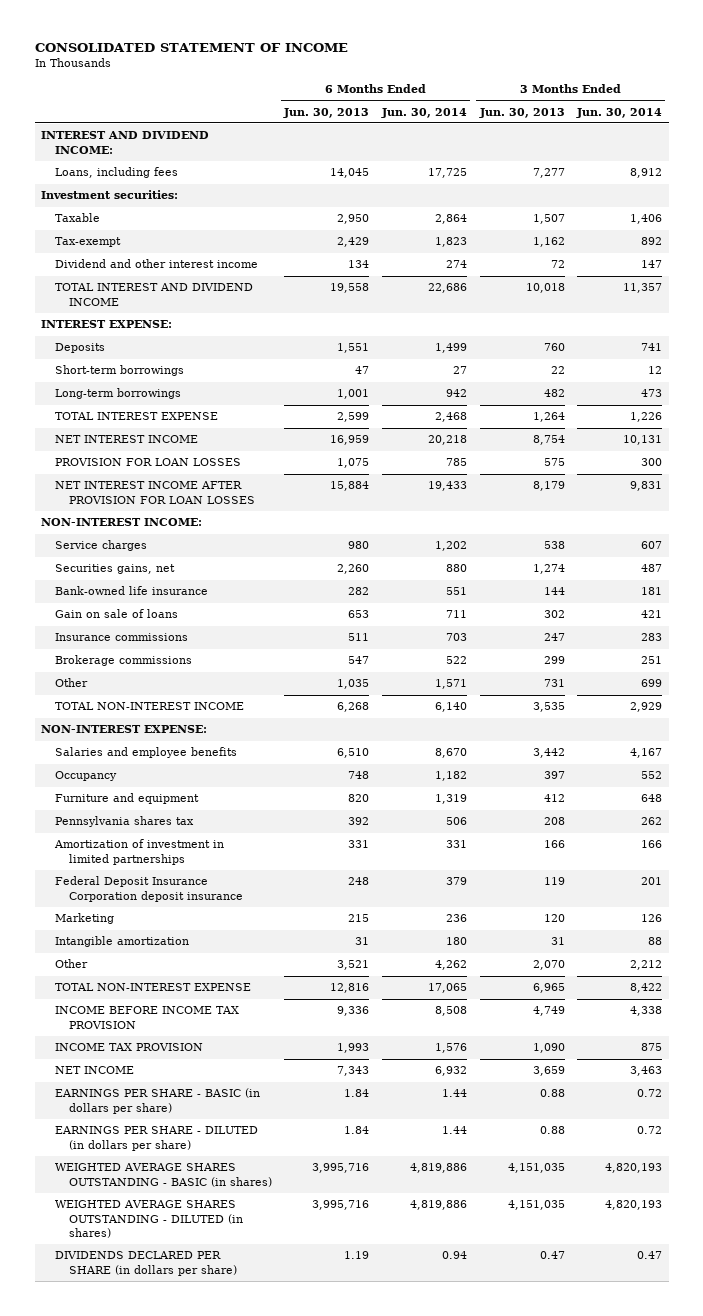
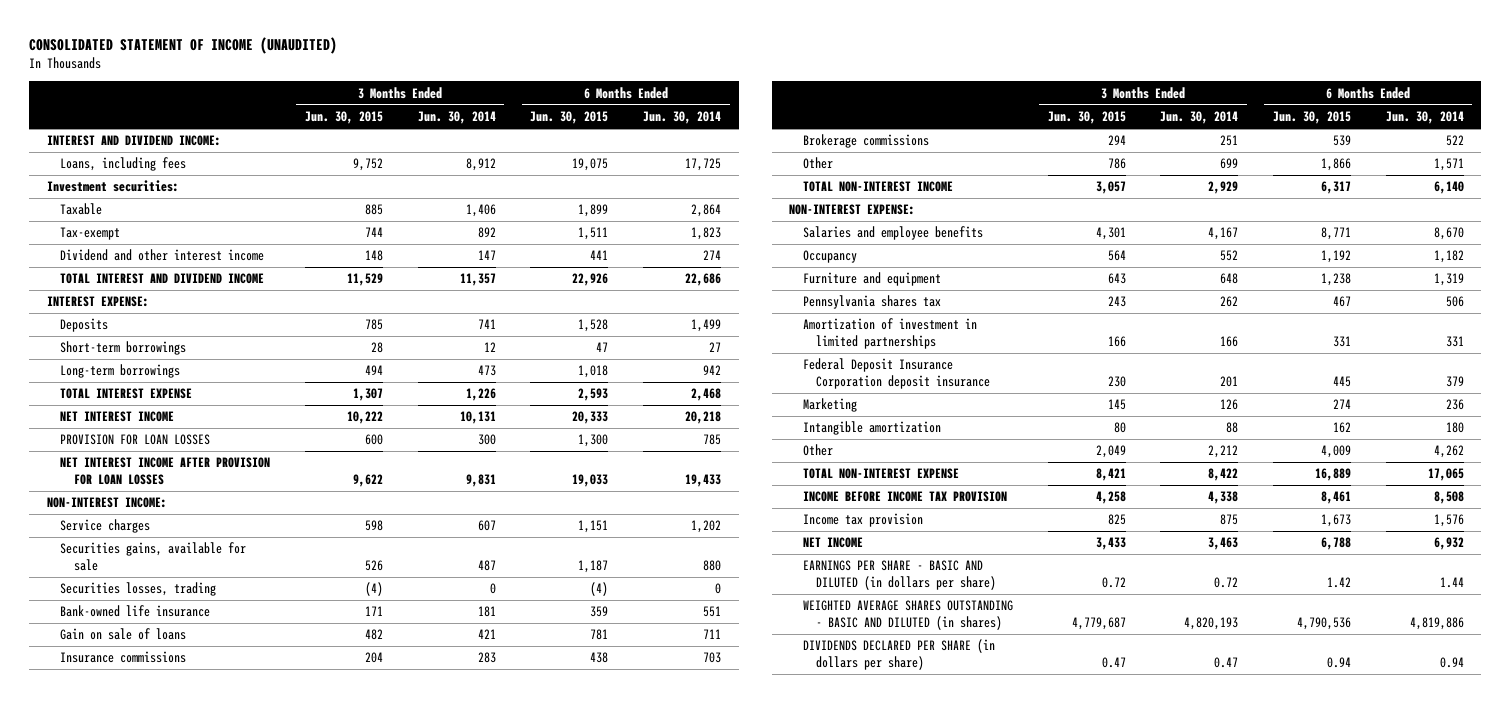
[34,42,348,52] CONSOLIDATED STATEMENT OF INCOME -> [29,37,338,55] CONSOLIDATED STATEMENT OF INCOME (UNAUDITED)
[283,107,370,118] Jun. 30, 2013 -> none
[478,107,565,118] Jun. 30, 2013 -> none
none -> [304,111,383,125] Jun. 30, 2015
none -> [530,111,609,125] Jun. 30, 2015
[54,564,175,575] Securities gains, net -> [60,542,247,571] Securities gains, available for sale
none -> [60,582,217,597] Securities losses, trading
[54,1043,203,1052] INCOME TAX PROVISION -> [802,513,923,528] Income tax provision
[54,1126,258,1151] EARNINGS PER SHARE - DILUTED (in dollars per share) -> none
[54,1200,243,1238] WEIGHTED AVERAGE SHARES OUTSTANDING - DILUTED (in shares) -> none
[54,1088,260,1114] EARNINGS PER SHARE - BASIC (in dollars per share) -> [802,560,997,590] EARNINGS PER SHARE - BASIC AND DILUTED (in dollars per share)
[54,1163,272,1187] WEIGHTED AVERAGE SHARES OUTSTANDING - BASIC (in shares) -> [802,600,1013,630] WEIGHTED AVERAGE SHARES OUTSTANDING - BASIC AND DILUTED (in shares)

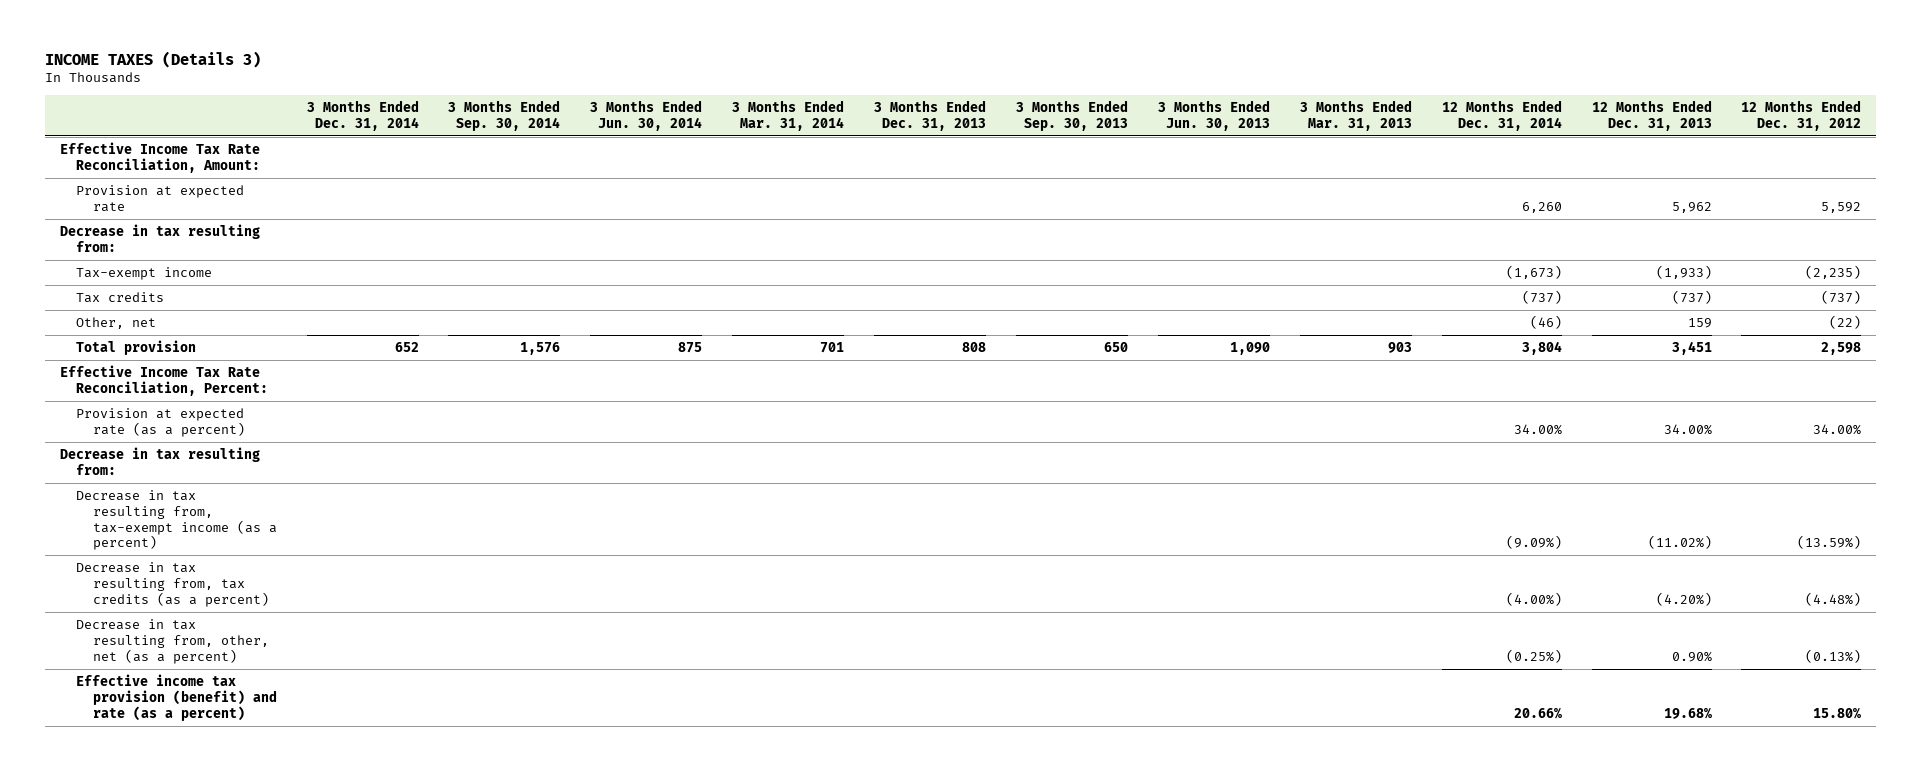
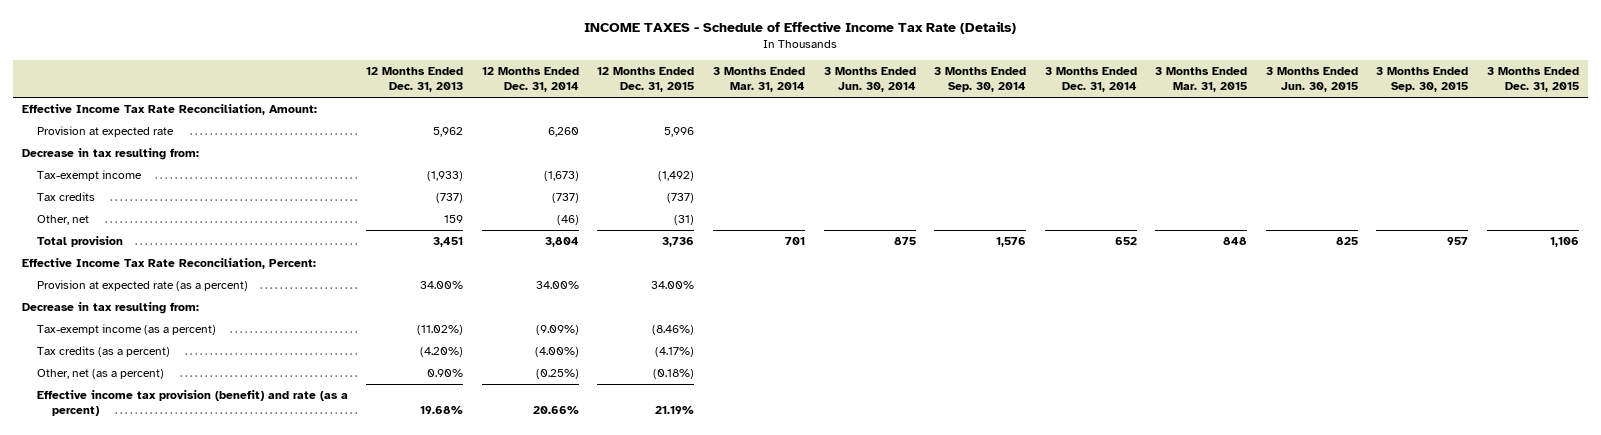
[44,50,261,68] INCOME TAXES (Details 3) -> [584,20,1017,34] INCOME TAXES - Schedule of Effective Income Tax Rate (Details)
[874,99,987,131] 3 Months Ended Dec. 31, 2013 -> none
[1015,99,1128,131] 3 Months Ended Sep. 30, 2013 -> none
[1157,99,1270,131] 3 Months Ended Jun. 30, 2013 -> none
[1299,99,1412,131] 3 Months Ended Mar. 31, 2013 -> none
[1741,99,1862,131] 12 Months Ended Dec. 31, 2012 -> none
none -> [597,67,695,93] 12 Months Ended Dec. 31, 2015
none -> [1155,67,1248,93] 3 Months Ended Mar. 31, 2015
none -> [1265,67,1358,93] 3 Months Ended Jun. 30, 2015
none -> [1376,67,1469,93] 3 Months Ended Sep. 30, 2015
none -> [1486,67,1579,93] 3 Months Ended Dec. 31, 2015
[76,489,277,551] Decrease in tax resulting from, tax-exempt income (as a percent) -> [36,324,216,336] Tax-exempt income (as a percent)
[76,561,269,607] Decrease in tax resulting from, tax credits (as a percent) -> [36,346,170,358] Tax credits (as a percent)
[76,618,269,664] Decrease in tax resulting from, other, net (as a percent) -> [36,369,164,380] Other, net (as a percent)

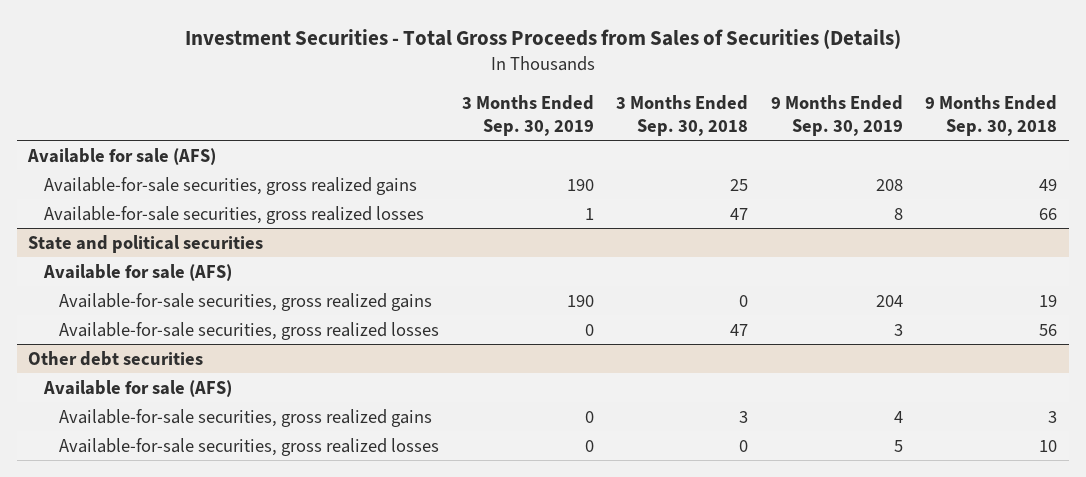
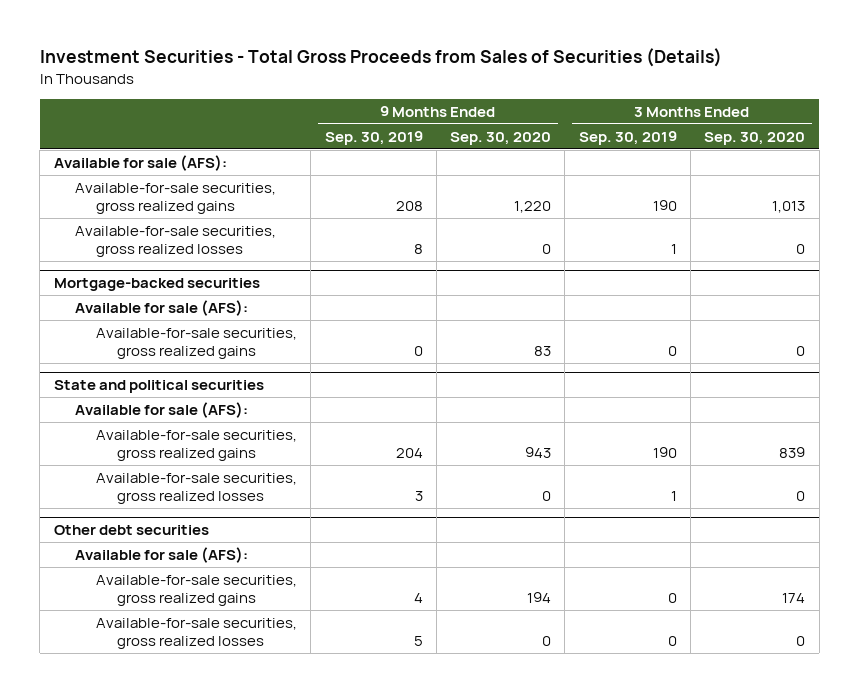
[616,94,749,136] 3 Months Ended Sep. 30, 2018 -> none
[925,94,1058,136] 9 Months Ended Sep. 30, 2018 -> none
none -> [450,131,552,145] Sep. 30, 2020
none -> [704,131,806,145] Sep. 30, 2020
[27,147,217,165] Available for sale (AFS) -> [53,154,227,171] Available for sale (AFS):
none -> [53,278,260,292] Mortgage-backed securities
none -> [74,299,248,316] Available for sale (AFS):
none -> [96,327,298,360] Available-for-sale securities, gross realized gains
[42,263,232,281] Available for sale (AFS) -> [74,401,248,418] Available for sale (AFS):
[584,323,594,336] 0 -> [670,491,677,502] 1
[42,379,232,397] Available for sale (AFS) -> [74,546,248,563] Available for sale (AFS):

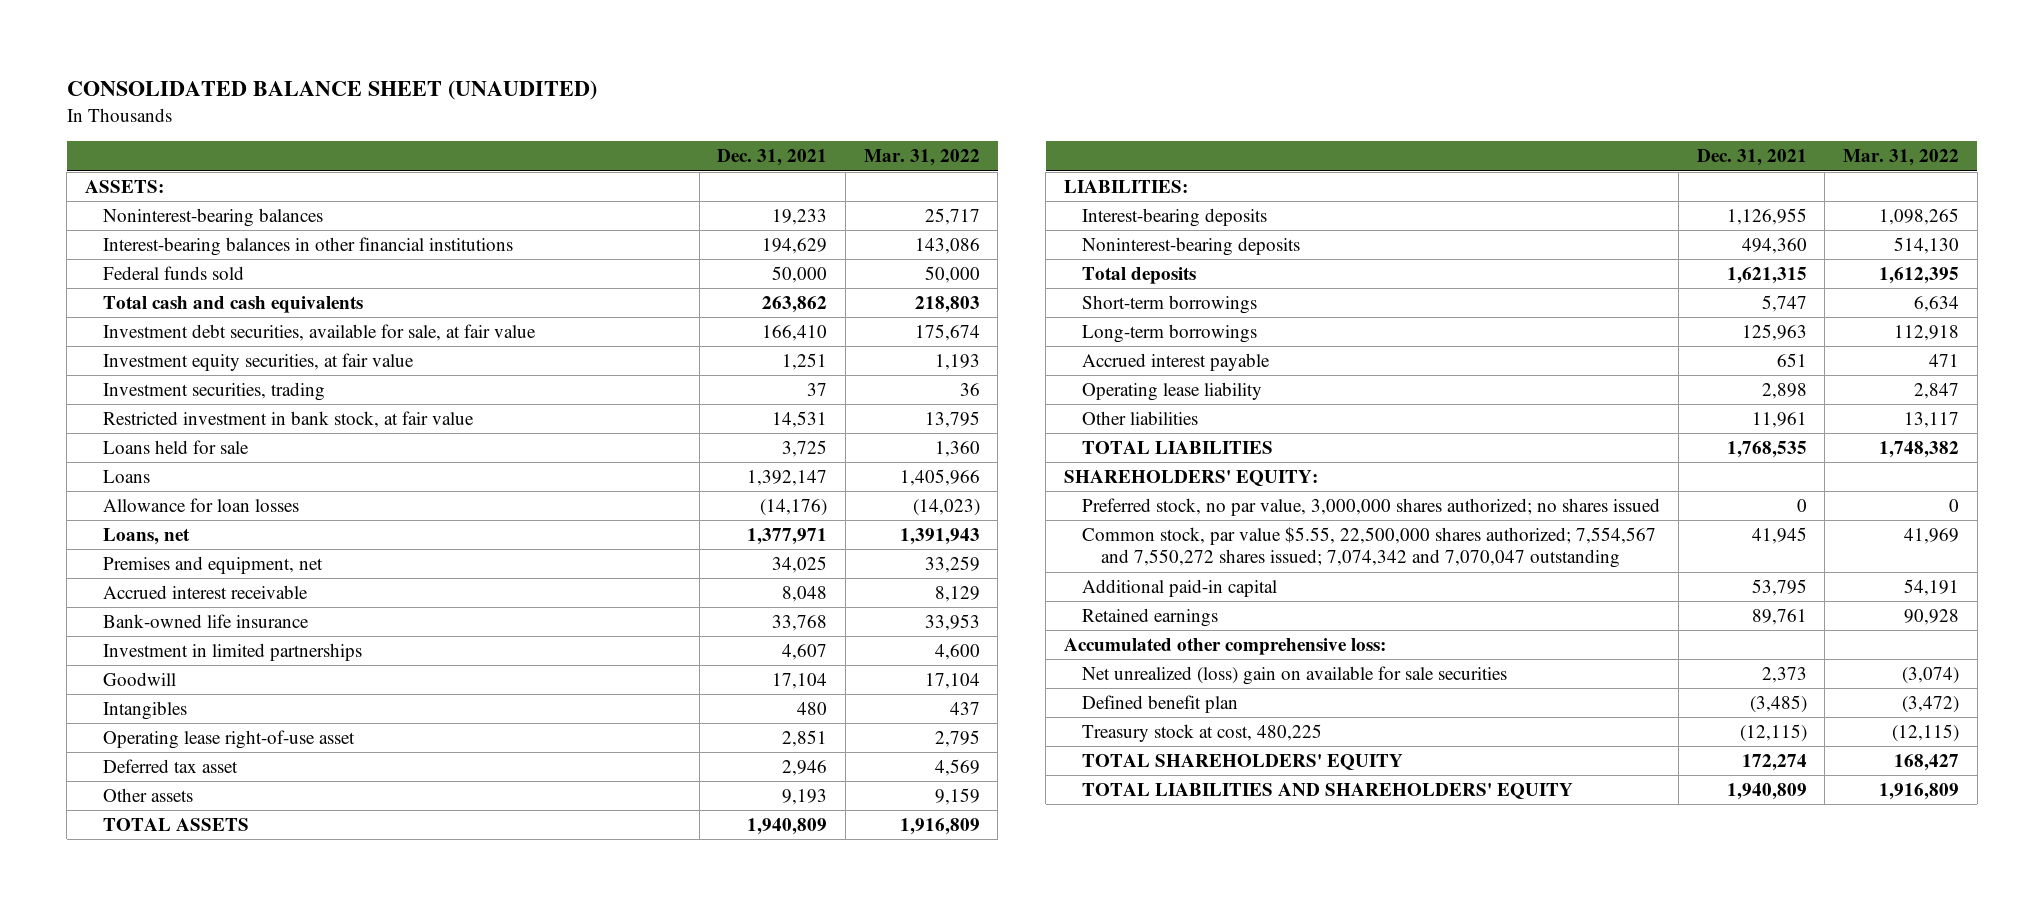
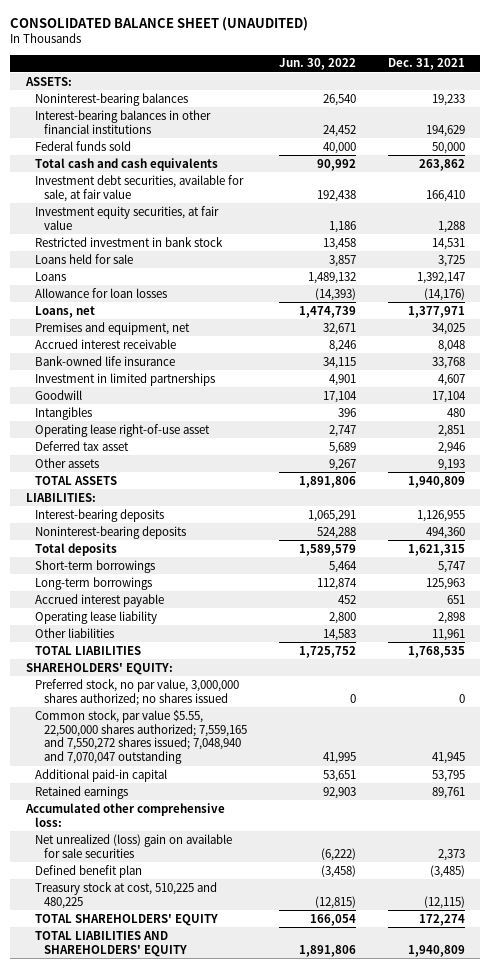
[863,149,980,167] Mar. 31, 2022 -> none
none -> [279,58,357,71] Jun. 30, 2022
[103,382,326,402] Investment securities, trading -> none
[782,353,828,371] 1,251 -> [437,220,465,233] 1,288
[103,411,475,429] Restricted investment in bank stock, at fair value -> [35,236,224,247] Restricted investment in bank stock
[1082,527,1657,569] Common stock, par value $5.55, 22,500,000 shares authorized; 7,554,567 and 7,550,272 shares issued; 7,074,342 and 7,070,047 outstanding -> [35,709,248,765] Common stock, par value $5.55, 22,500,000 shares authorized; 7,559,165 and 7,550,272 shares issued; 7,048,940 and 7,070,047 outstanding
[1082,724,1323,743] Treasury stock at cost, 480,225 -> [35,881,218,909] Treasury stock at cost, 510,225 and 480,225

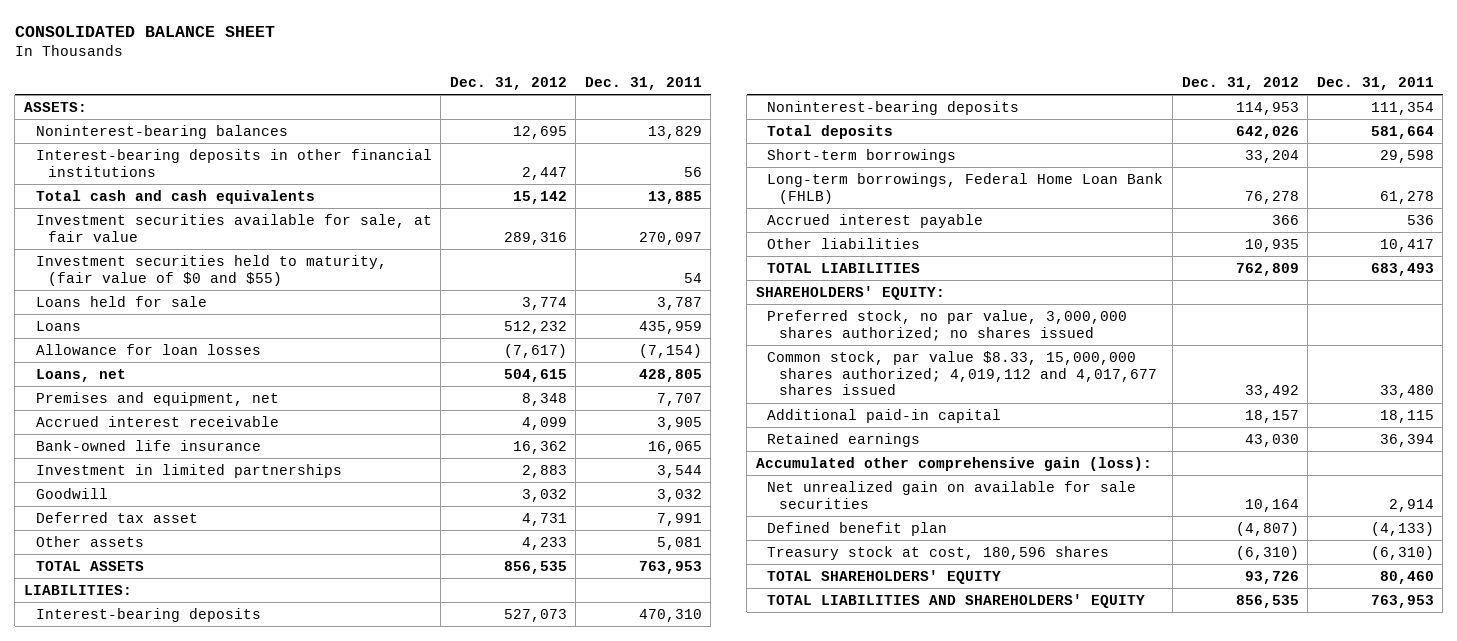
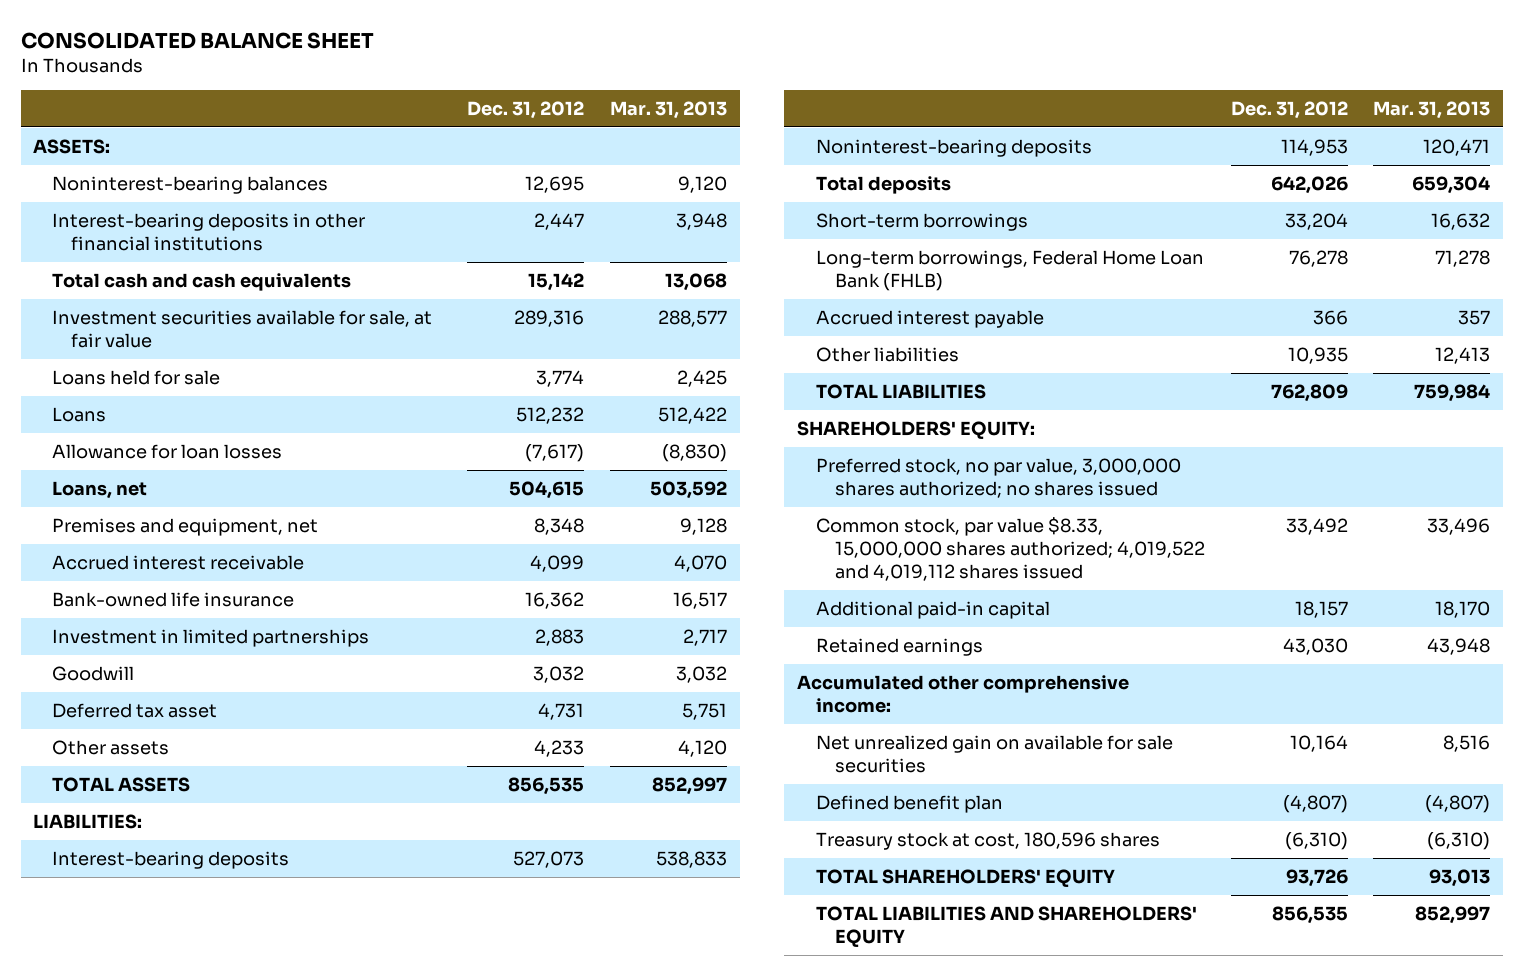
[584,77,702,91] Dec. 31, 2011 -> none
none -> [609,100,727,119] Mar. 31, 2013
[35,254,387,286] Investment securities held to maturity, (fair value of $0 and $55) -> none
[767,350,1158,396] Common stock, par value $8.33, 15,000,000 shares authorized; 4,019,112 and 4,017,677 shares issued -> [815,516,1205,582] Common stock, par value $8.33, 15,000,000 shares authorized; 4,019,522 and 4,019,112 shares issued
[755,456,1152,471] Accumulated other comprehensive gain (loss): -> [796,674,1129,713] Accumulated other comprehensive income:

